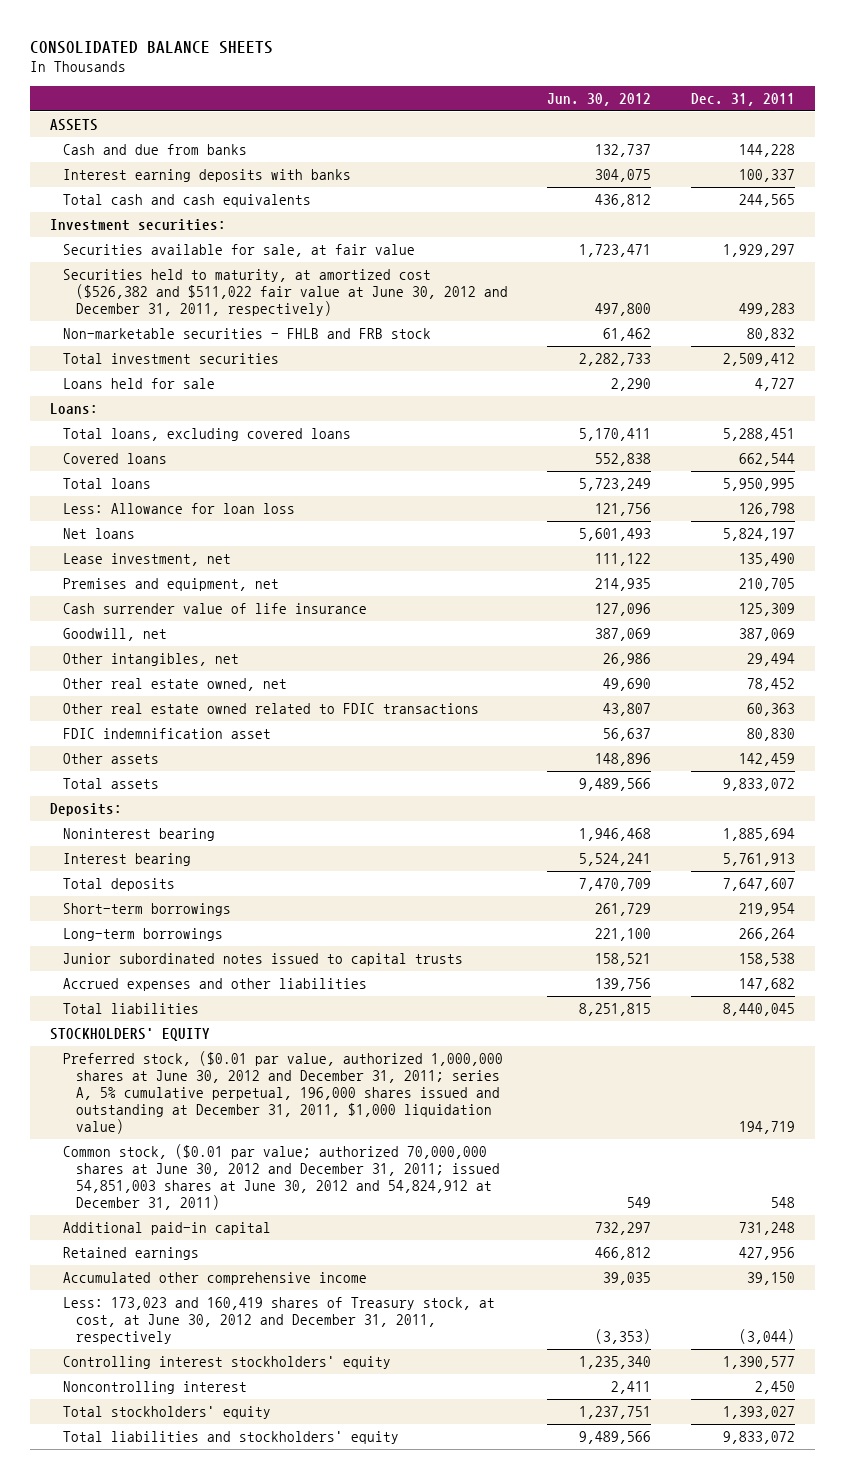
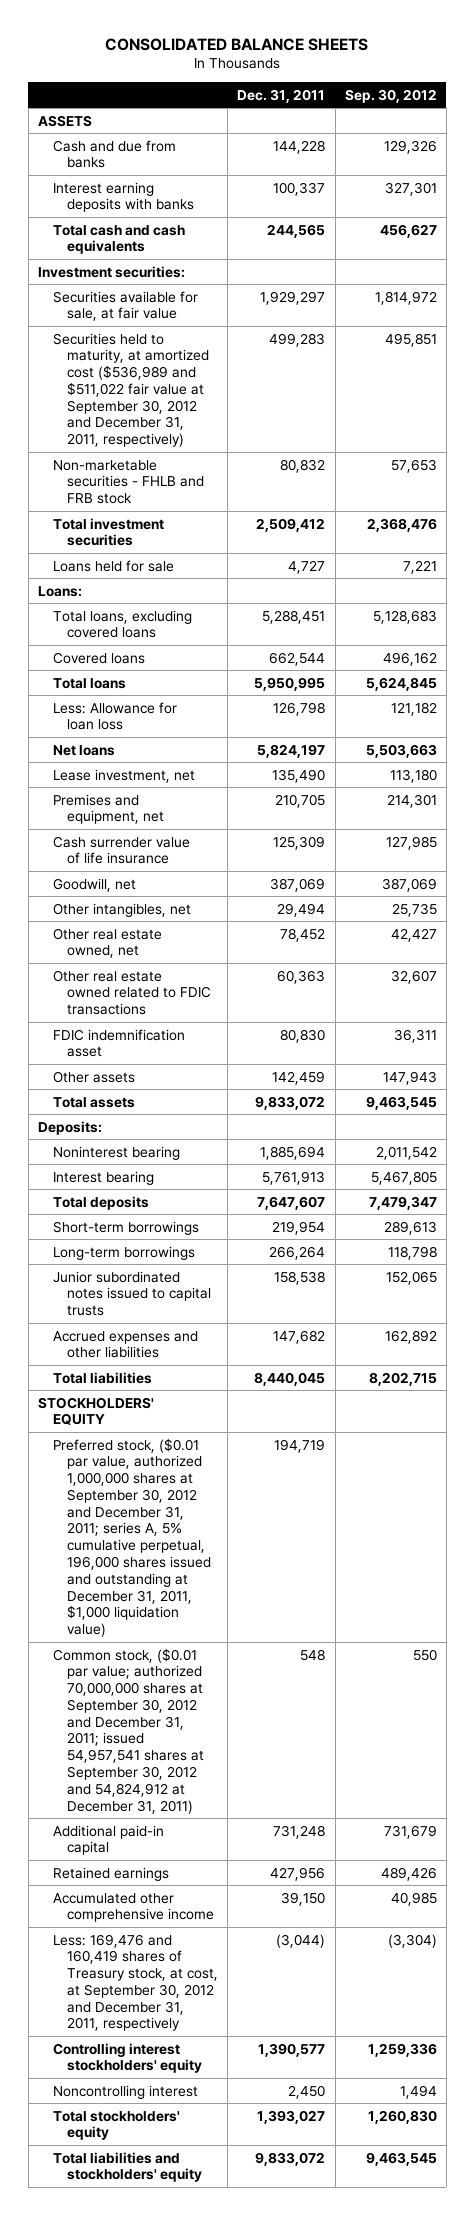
[547,92,652,106] Jun. 30, 2012 -> none
none -> [344,88,437,103] Sep. 30, 2012
[62,269,508,316] Securities held to maturity, at amortized cost ($526,382 and $511,022 fair value at June 30, 2012 and December 31, 2011, respectively) -> [52,332,210,448] Securities held to maturity, at amortized cost ($536,989 and $511,022 fair value at September 30, 2012 and December 31, 2011, respectively)
[62,1051,503,1134] Preferred stock, ($0.01 par value, authorized 1,000,000 shares at June 30, 2012 and December 31, 2011; series A, 5% cumulative perpetual, 196,000 shares issued and outstanding at December 31, 2011, $1,000 liquidation value) -> [52,1437,212,1638] Preferred stock, ($0.01 par value, authorized 1,000,000 shares at September 30, 2012 and December 31, 2011; series A, 5% cumulative perpetual, 196,000 shares issued and outstanding at December 31, 2011, $1,000 liquidation value)
[62,1144,500,1210] Common stock, ($0.01 par value; authorized 70,000,000 shares at June 30, 2012 and December 31, 2011; issued 54,851,003 shares at June 30, 2012 and 54,824,912 at December 31, 2011) -> [52,1647,205,1814] Common stock, ($0.01 par value; authorized 70,000,000 shares at September 30, 2012 and December 31, 2011; issued 54,957,541 shares at September 30, 2012 and 54,824,912 at December 31, 2011)
[62,1297,495,1344] Less: 173,023 and 160,419 shares of Treasury stock, at cost, at June 30, 2012 and December 31, 2011, respectively -> [52,1933,219,2032] Less: 169,476 and 160,419 shares of Treasury stock, at cost, at September 30, 2012 and December 31, 2011, respectively

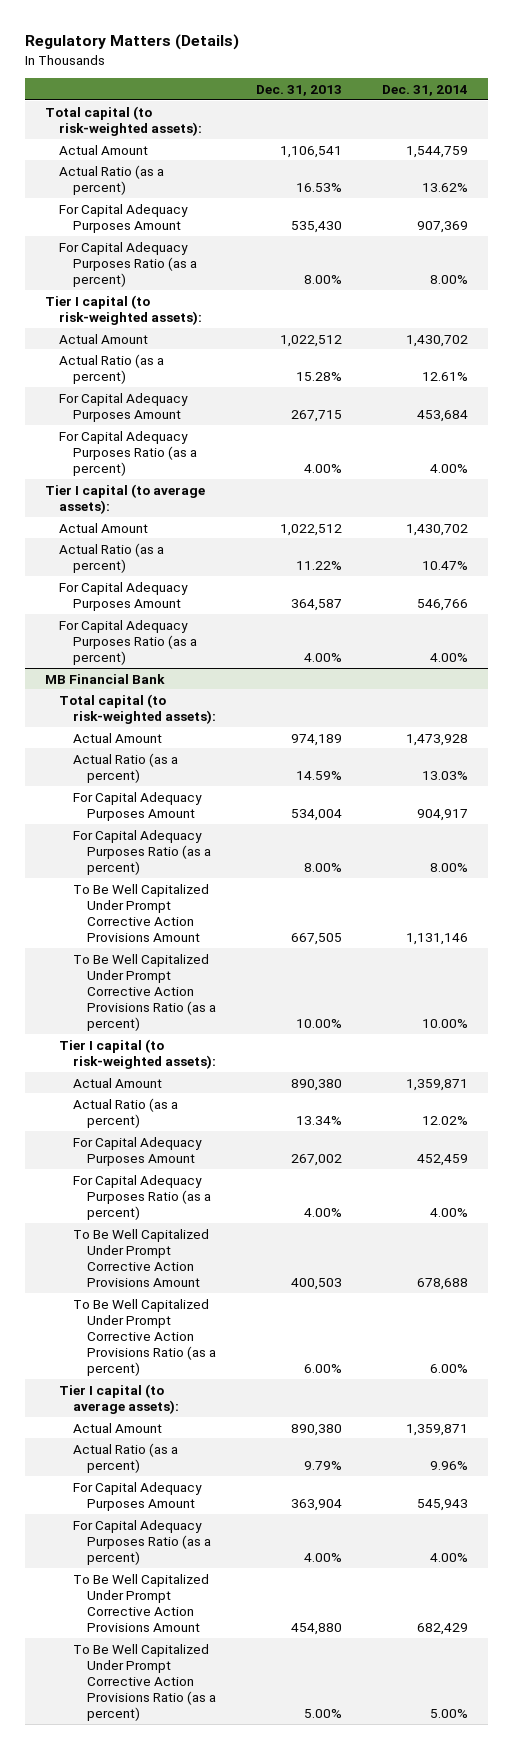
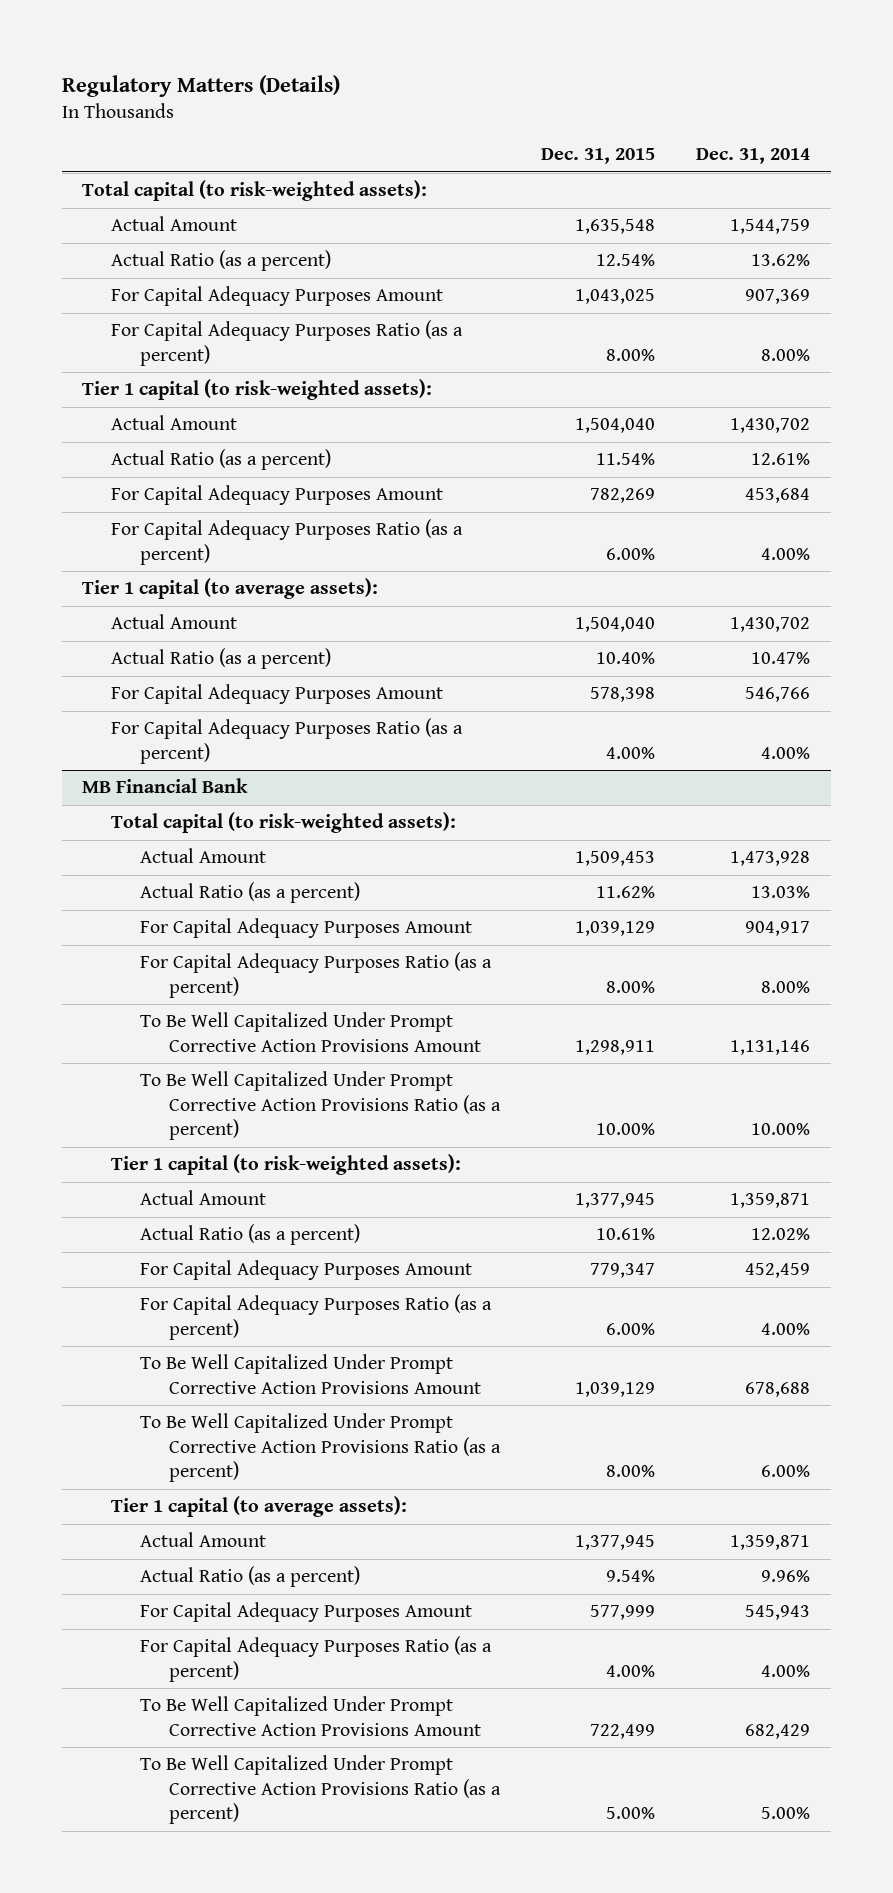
[256,84,343,96] Dec. 31, 2013 -> none
none -> [541,148,656,165] Dec. 31, 2015
[45,294,203,325] Tier I capital (to risk-weighted assets): -> [82,379,433,401] Tier 1 capital (to risk-weighted assets):
[45,483,206,514] Tier I capital (to average assets): -> [82,578,379,600] Tier 1 capital (to average assets):
[59,1038,217,1069] Tier I capital (to risk-weighted assets): -> [111,1154,462,1176] Tier 1 capital (to risk-weighted assets):
[59,1383,180,1414] Tier I capital (to average assets): -> [111,1496,408,1518] Tier 1 capital (to average assets):

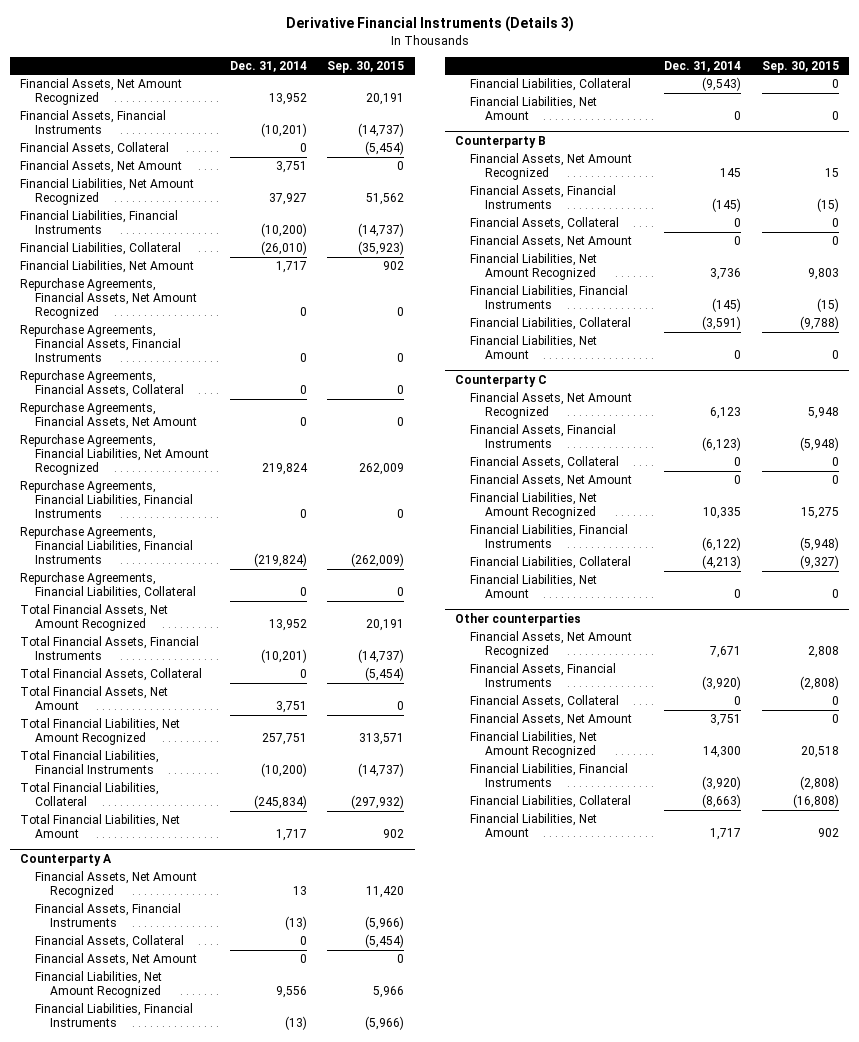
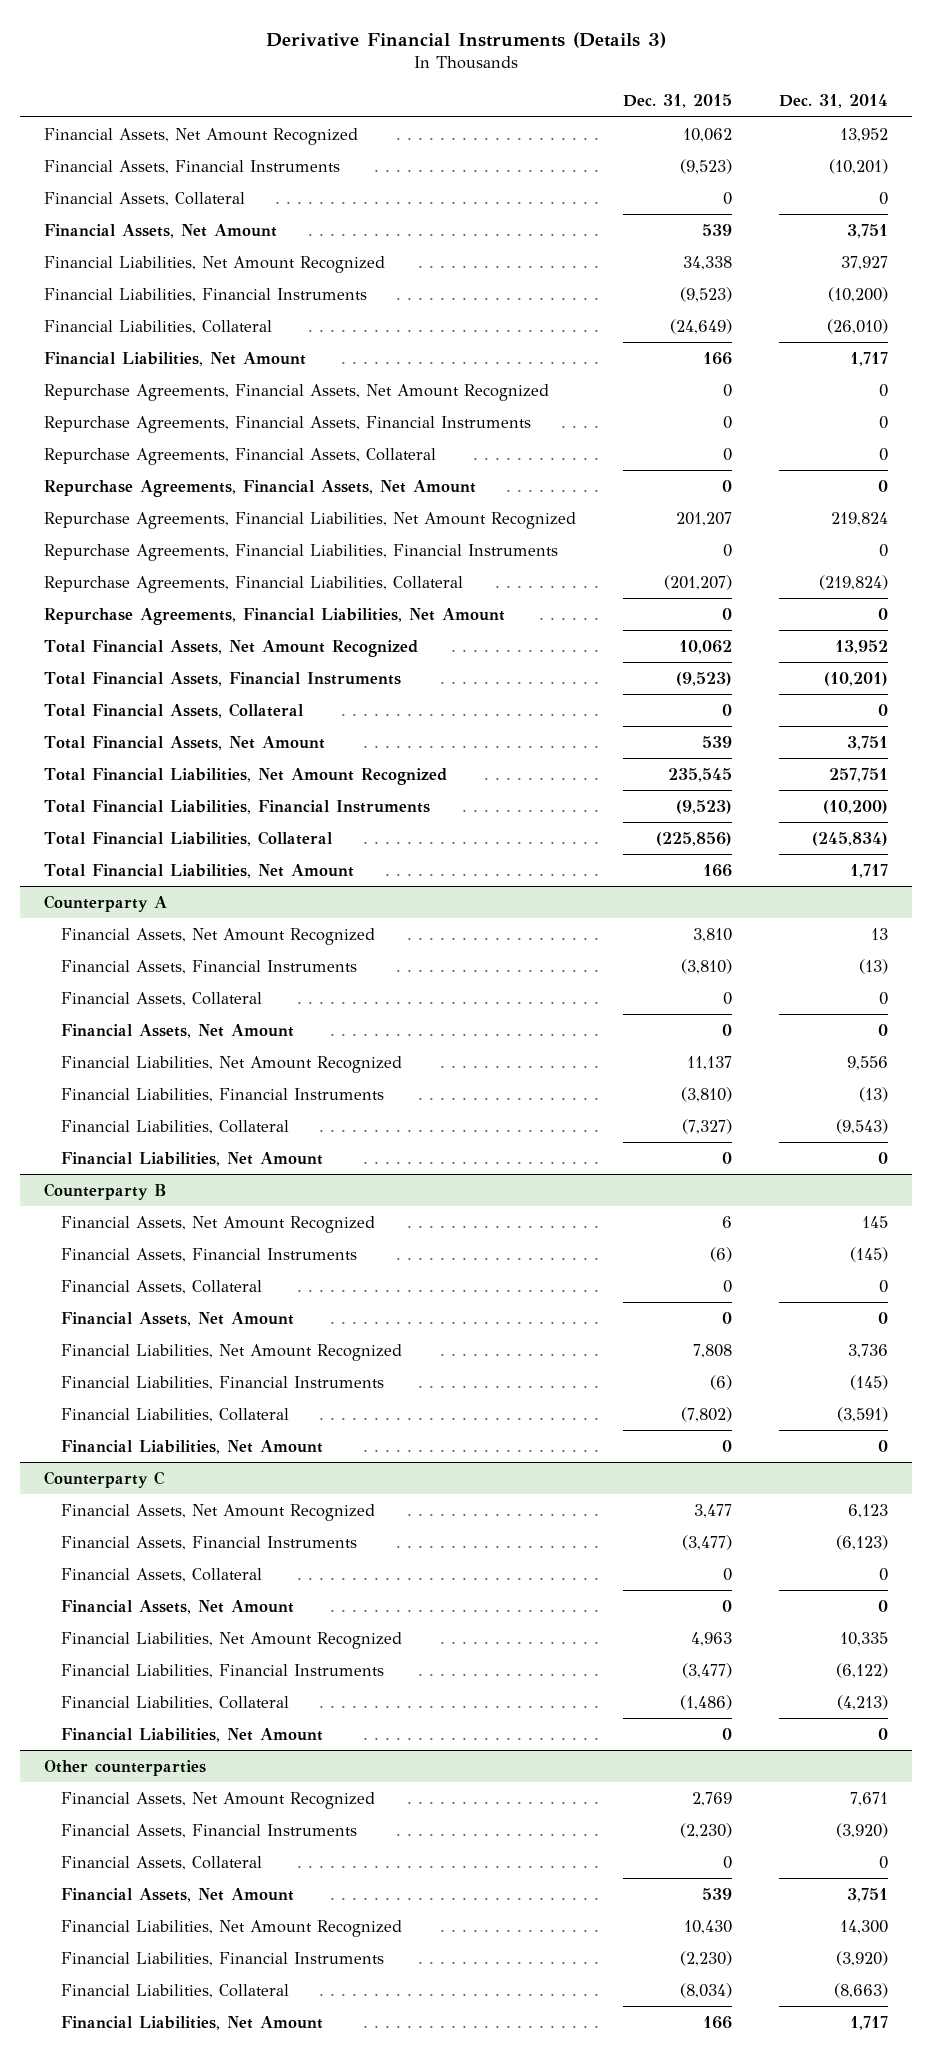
[327,60,405,73] Sep. 30, 2015 -> none
none -> [622,94,732,109] Dec. 31, 2015
[20,526,194,565] Repurchase Agreements, Financial Liabilities, Financial Instruments -> [43,575,463,593] Repurchase Agreements, Financial Liabilities, Collateral
[20,572,197,600] Repurchase Agreements, Financial Liabilities, Collateral -> [43,607,505,625] Repurchase Agreements, Financial Liabilities, Net Amount

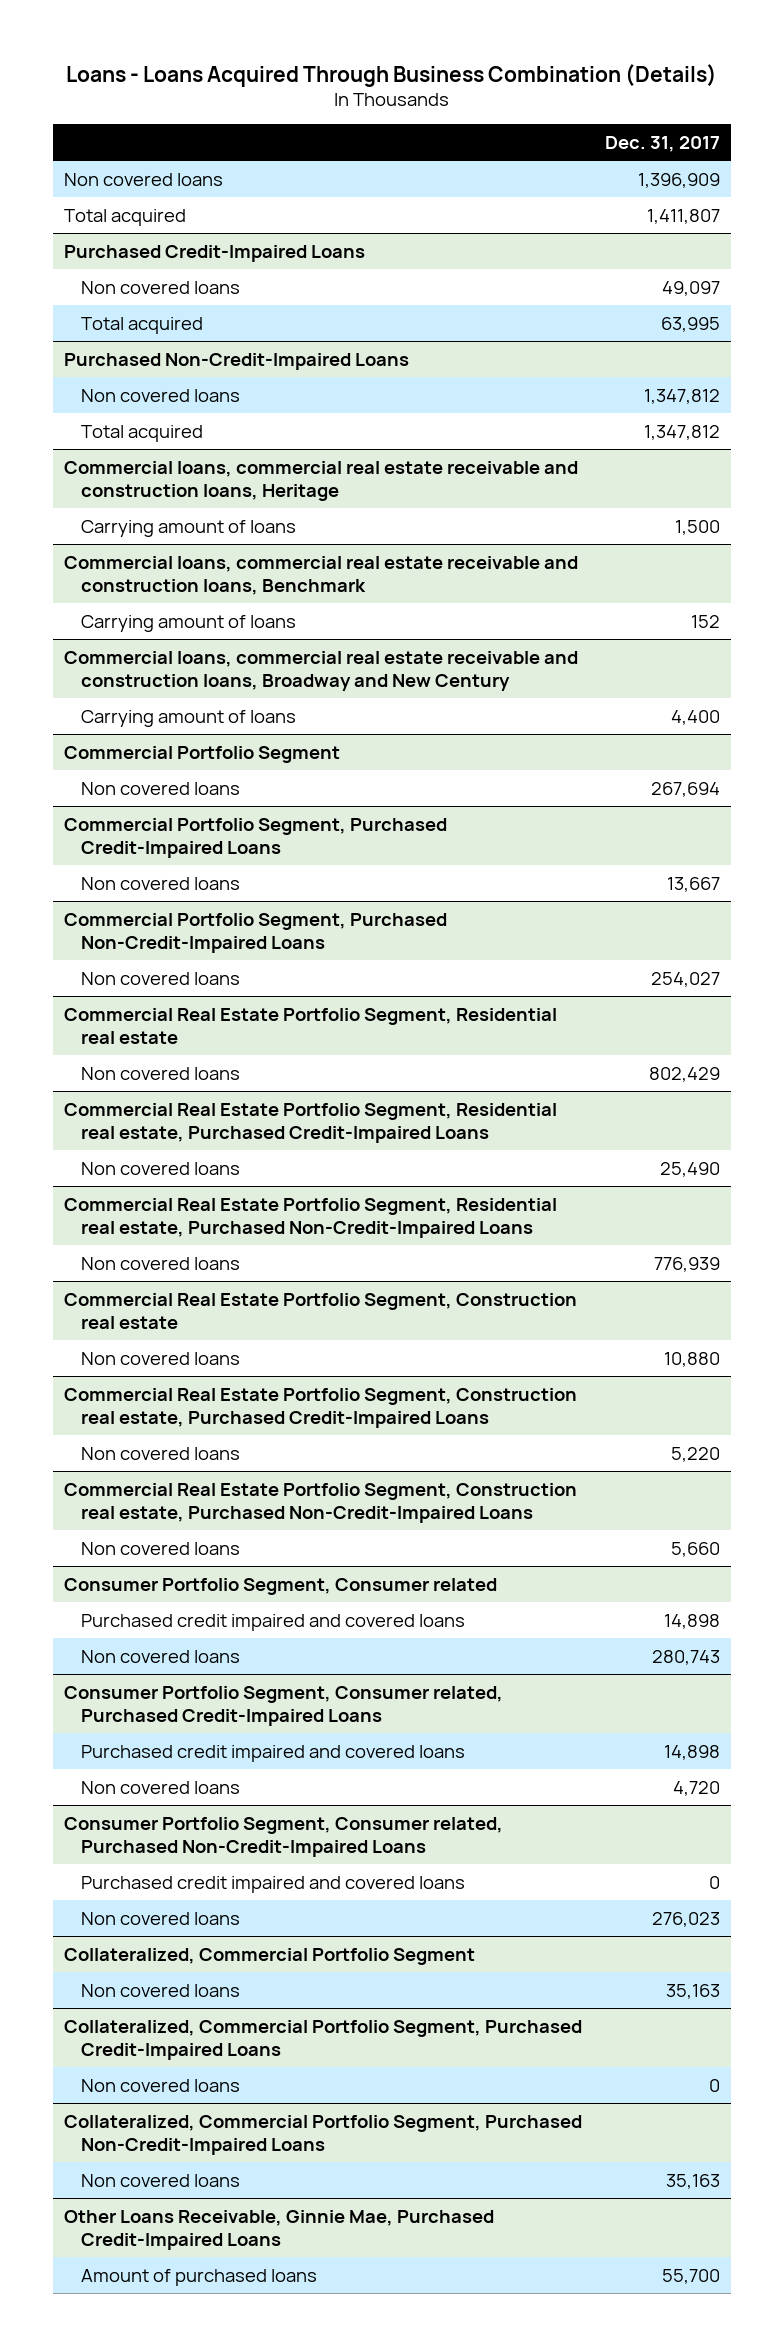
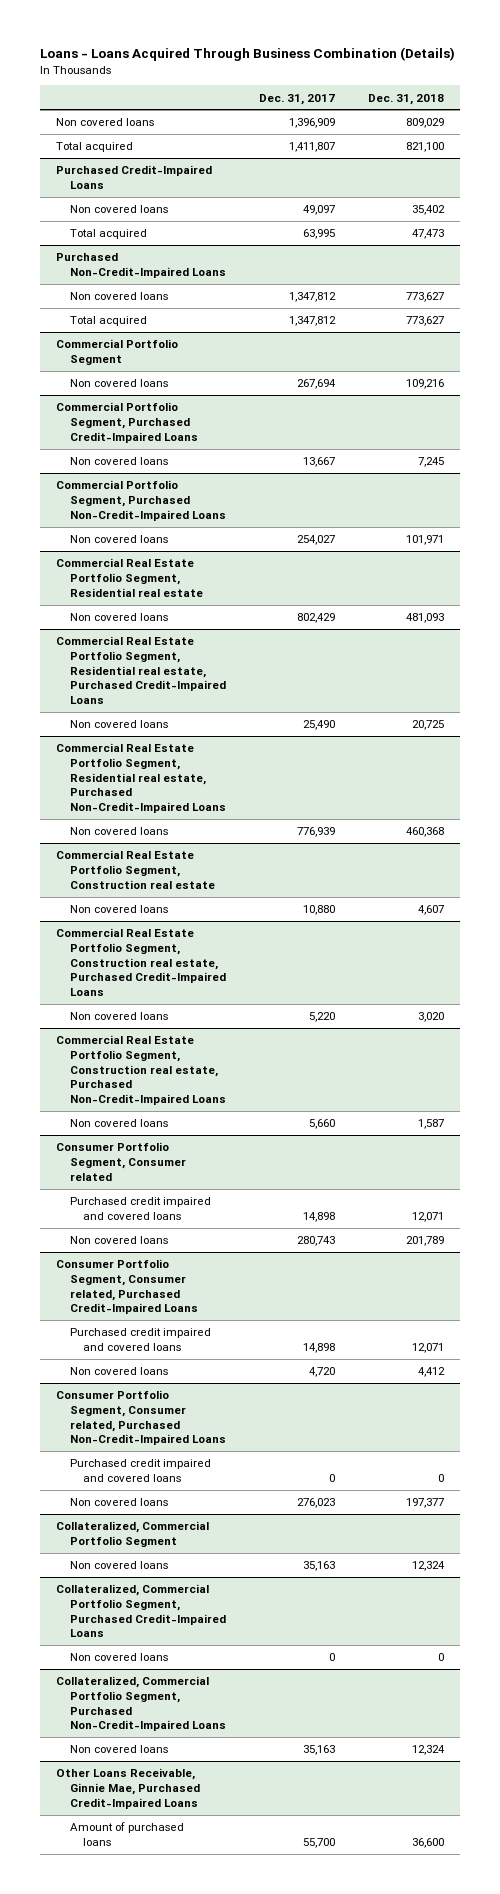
none -> [367,93,444,105] Dec. 31, 2018
[64,460,579,501] Commercial loans, commercial real estate receivable and construction loans, Heritage -> none
[80,519,296,537] Carrying amount of loans -> none
[64,555,579,595] Commercial loans, commercial real estate receivable and construction loans, Benchmark -> none
[80,614,296,632] Carrying amount of loans -> none
[64,650,579,691] Commercial loans, commercial real estate receivable and construction loans, Broadway and New Century -> none
[80,709,296,727] Carrying amount of loans -> none

